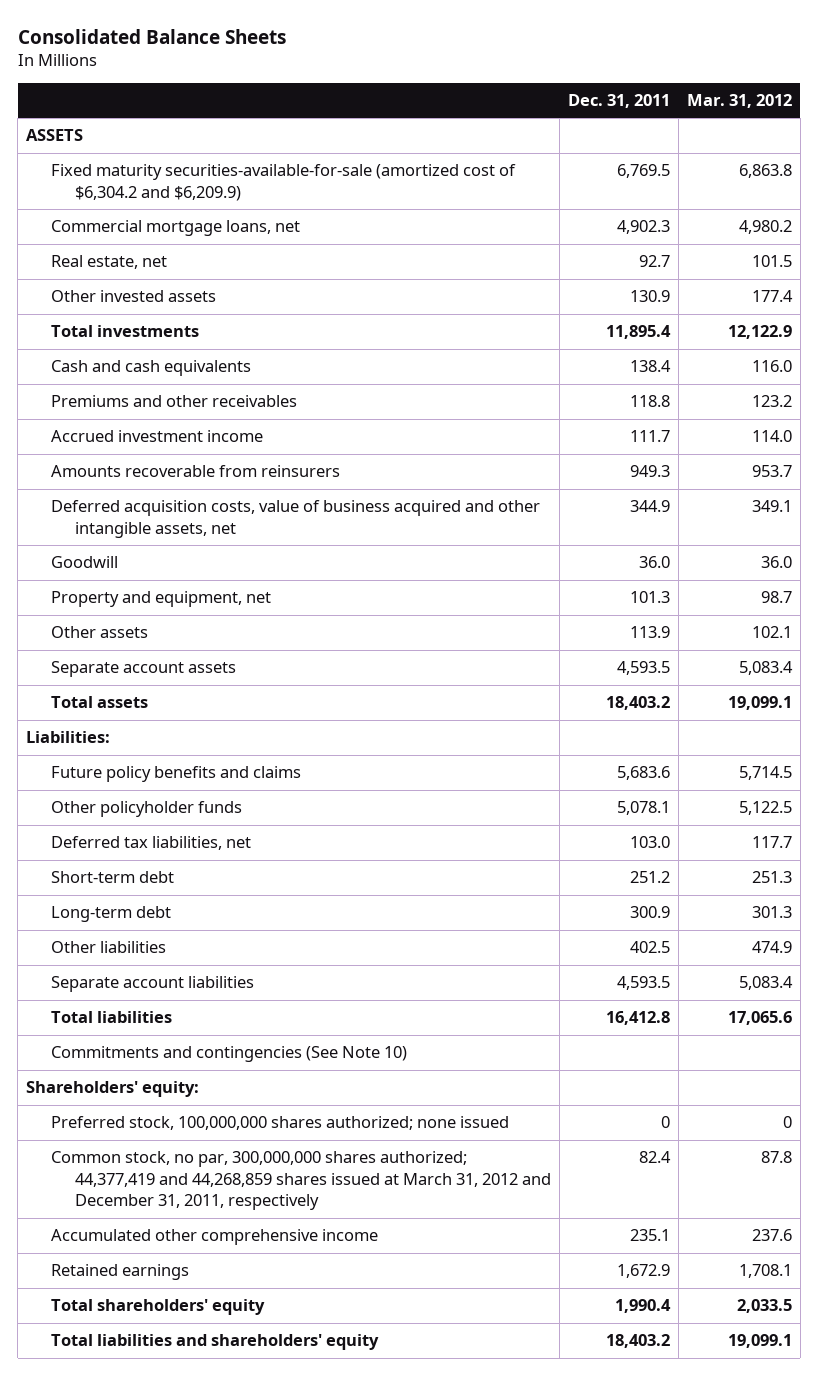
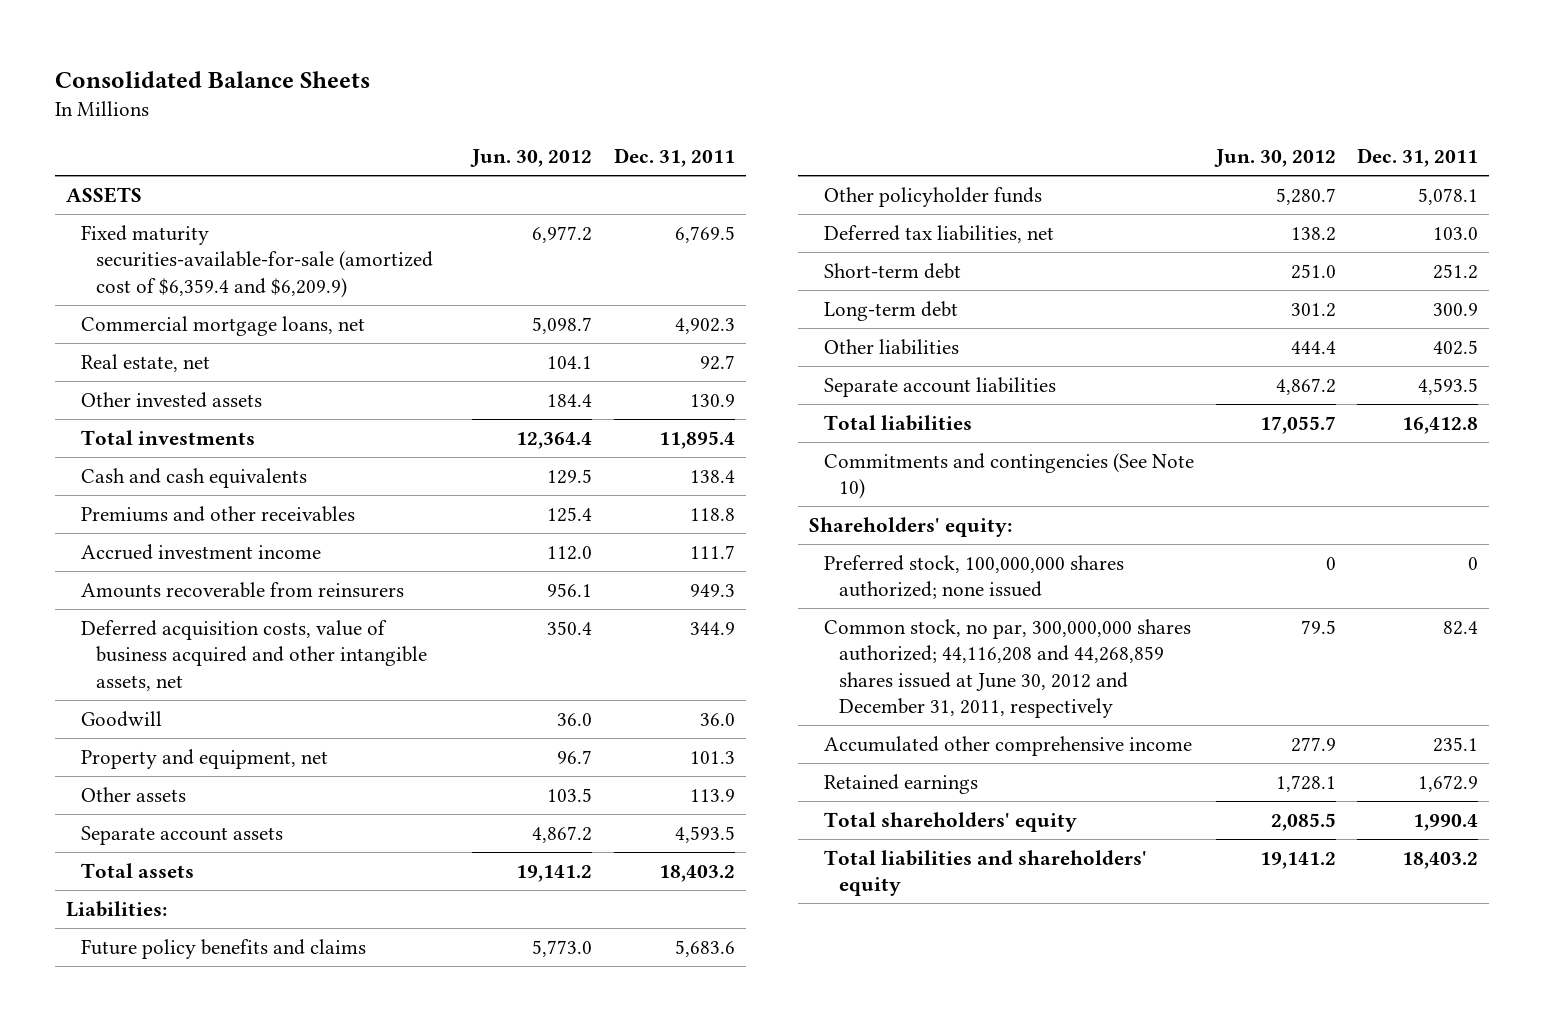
[686,93,792,108] Mar. 31, 2012 -> none
none -> [470,148,593,167] Jun. 30, 2012
[50,164,516,201] Fixed maturity securities-available-for-sale (amortized cost of $6,304.2 and $6,209.9) -> [80,224,433,298] Fixed maturity securities-available-for-sale (amortized cost of $6,359.4 and $6,209.9)
[50,1151,552,1211] Common stock, no par, 300,000,000 shares authorized; 44,377,419 and 44,268,859 shares issued at March 31, 2012 and December 31, 2011, respectively -> [824,618,1192,719] Common stock, no par, 300,000,000 shares authorized; 44,116,208 and 44,268,859 shares issued at June 30, 2012 and December 31, 2011, respectively

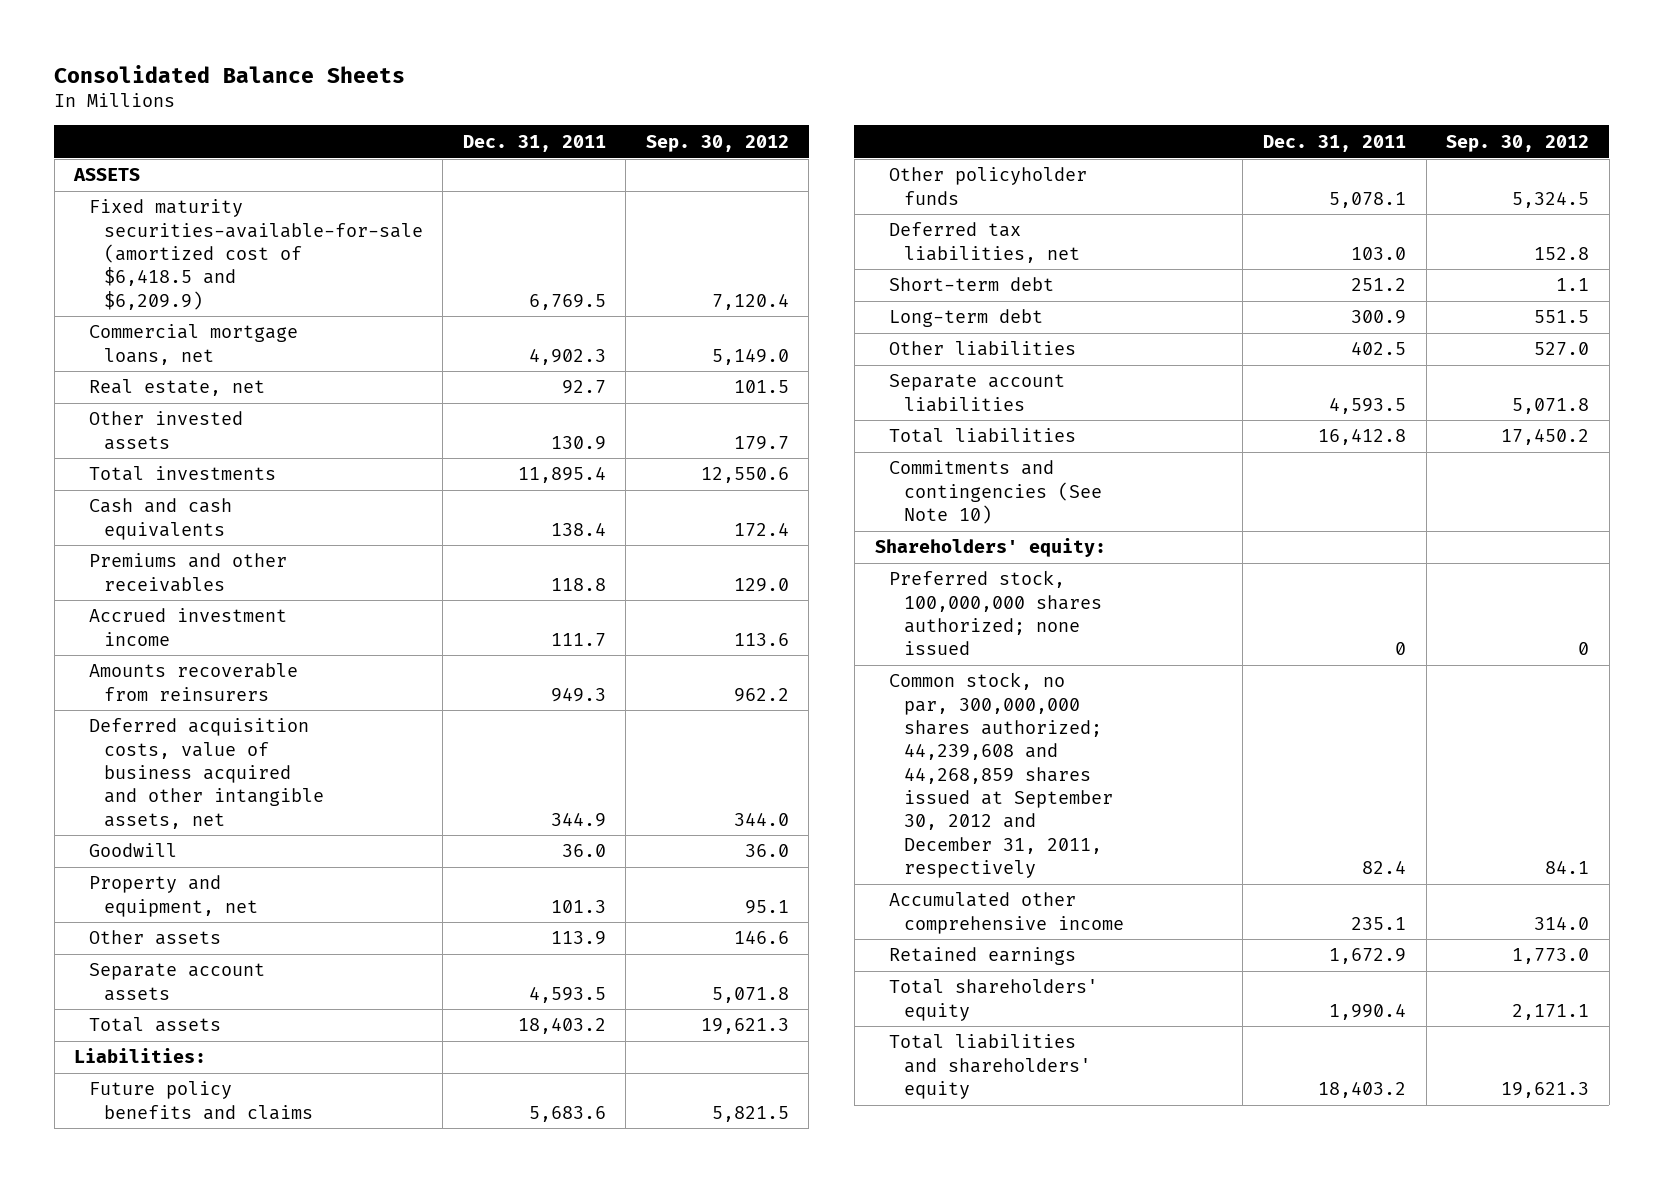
[470,148,593,167] Jun. 30, 2012 -> none
none -> [645,134,789,152] Sep. 30, 2012
[80,224,433,298] Fixed maturity securities-available-for-sale (amortized cost of $6,359.4 and $6,209.9) -> [88,199,423,310] Fixed maturity securities-available-for-sale (amortized cost of $6,418.5 and $6,209.9)
[824,618,1192,719] Common stock, no par, 300,000,000 shares authorized; 44,116,208 and 44,268,859 shares issued at June 30, 2012 and December 31, 2011, respectively -> [889,672,1113,878] Common stock, no par, 300,000,000 shares authorized; 44,239,608 and 44,268,859 shares issued at September 30, 2012 and December 31, 2011, respectively

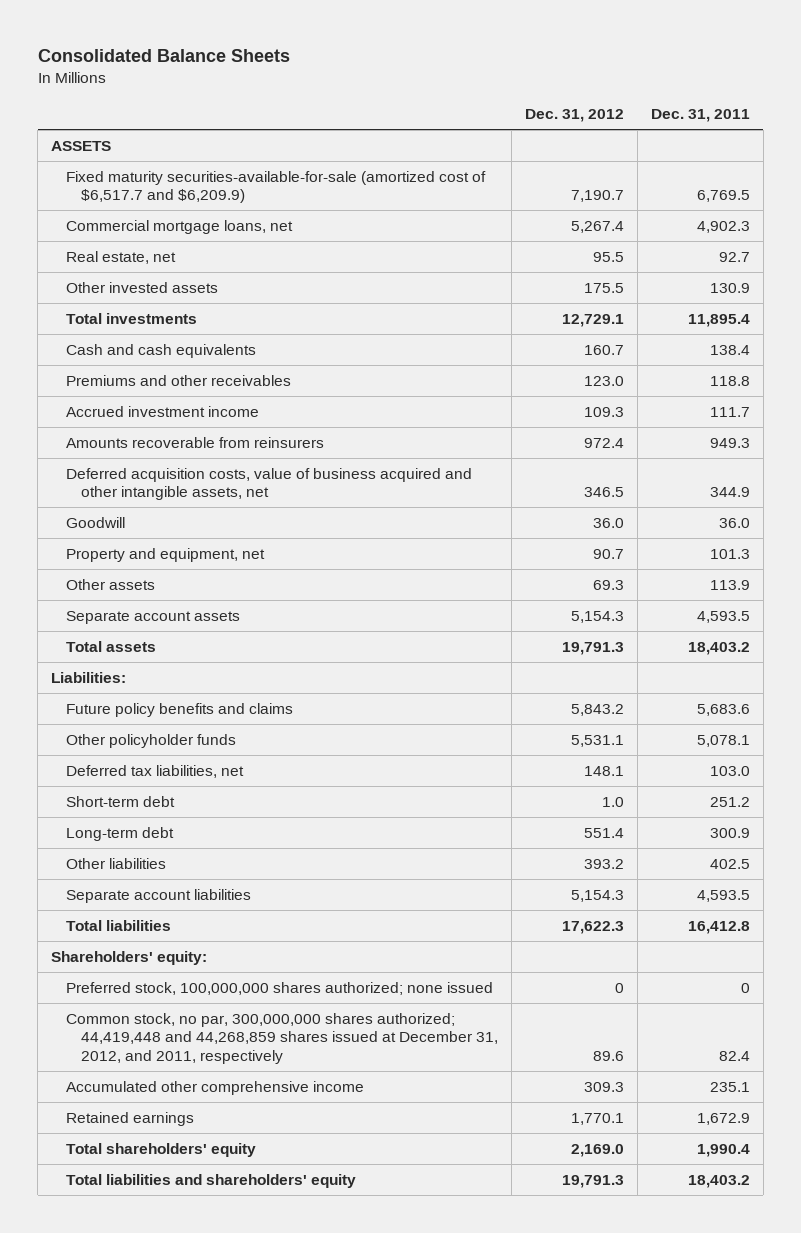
[645,134,789,152] Sep. 30, 2012 -> none
none -> [524,109,624,123] Dec. 31, 2012
[88,199,423,310] Fixed maturity securities-available-for-sale (amortized cost of $6,418.5 and $6,209.9) -> [66,170,487,204] Fixed maturity securities-available-for-sale (amortized cost of $6,517.7 and $6,209.9)
[889,460,1102,525] Commitments and contingencies (See Note 10) -> none
[889,672,1113,878] Common stock, no par, 300,000,000 shares authorized; 44,239,608 and 44,268,859 shares issued at September 30, 2012 and December 31, 2011, respectively -> [66,1012,498,1064] Common stock, no par, 300,000,000 shares authorized; 44,419,448 and 44,268,859 shares issued at December 31, 2012, and 2011, respectively

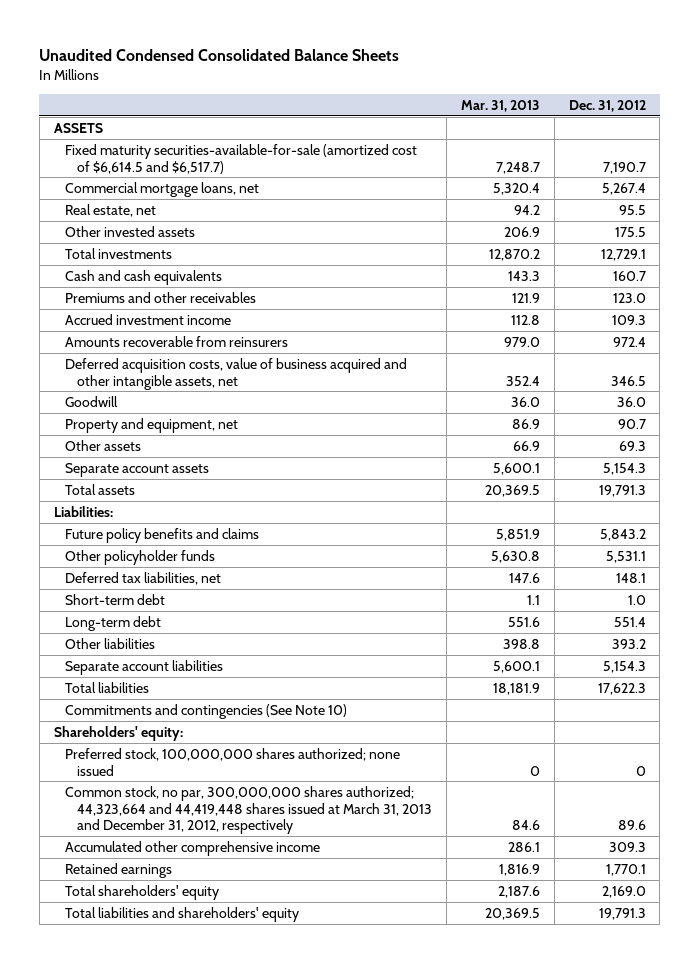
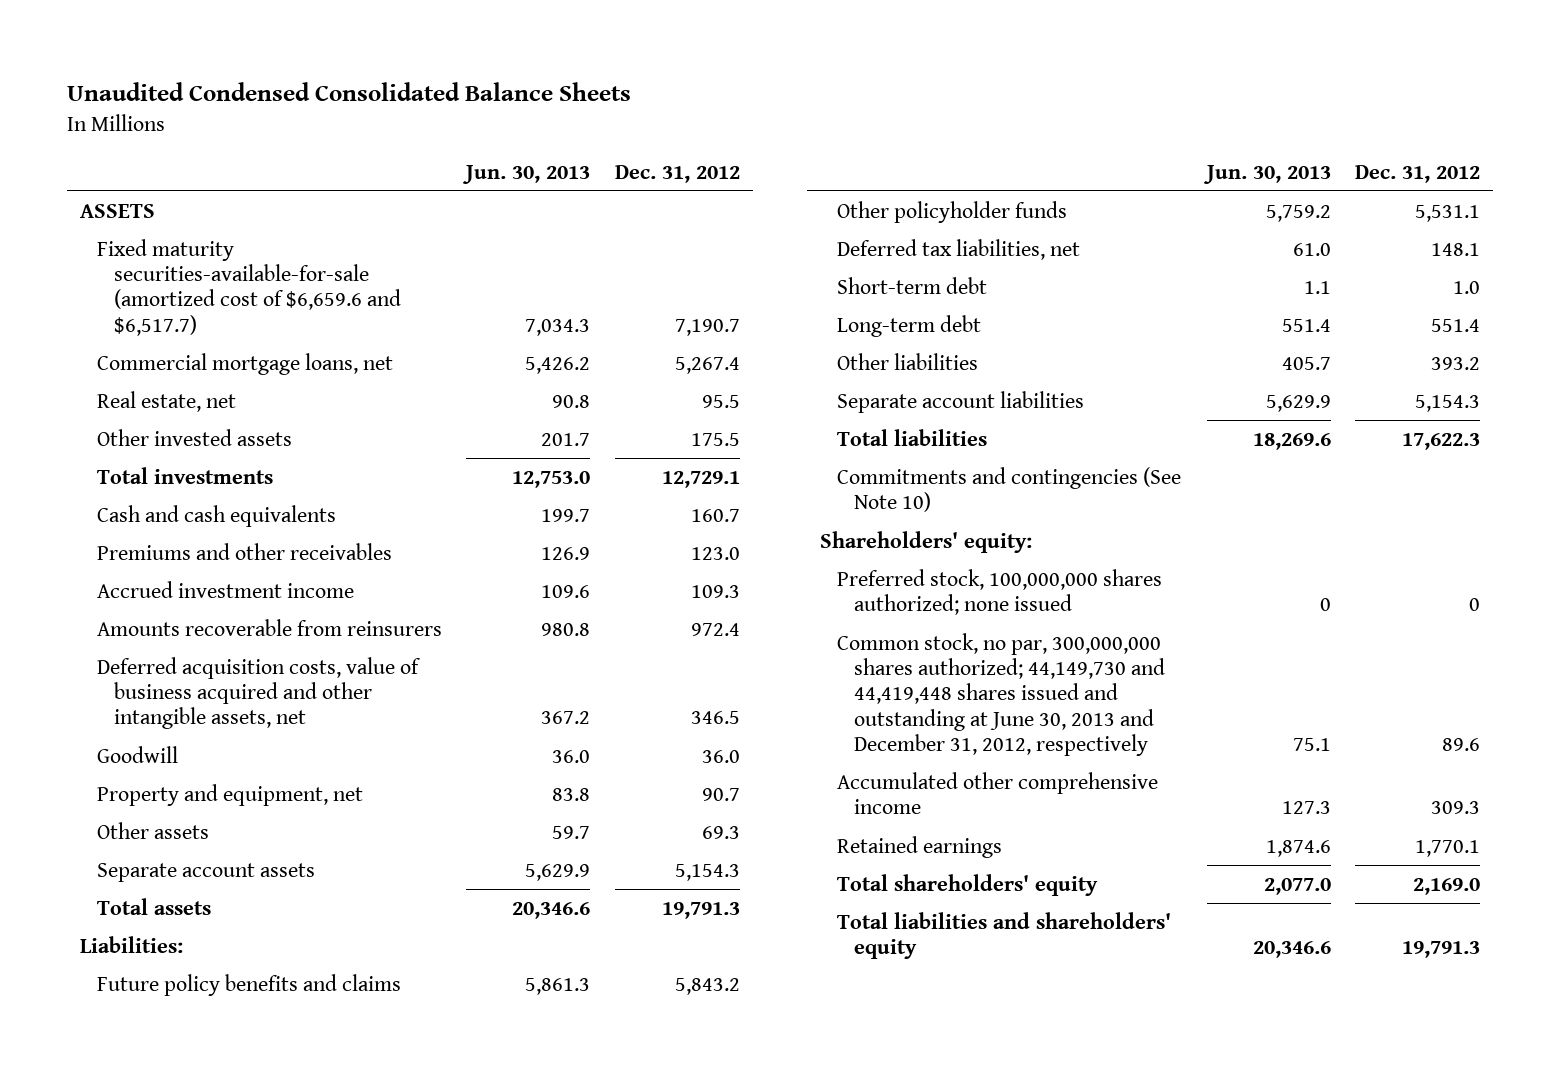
[460,99,540,112] Mar. 31, 2013 -> none
none -> [462,164,591,184] Jun. 30, 2013
[65,143,418,174] Fixed maturity securities-available-for-sale (amortized cost of $6,614.5 and $6,517.7) -> [96,238,401,336] Fixed maturity securities-available-for-sale (amortized cost of $6,659.6 and $6,517.7)
[65,785,433,835] Common stock, no par, 300,000,000 shares authorized; 44,323,664 and 44,419,448 shares issued at March 31, 2013 and December 31, 2012, respectively -> [836,632,1165,756] Common stock, no par, 300,000,000 shares authorized; 44,149,730 and 44,419,448 shares issued and outstanding at June 30, 2013 and December 31, 2012, respectively

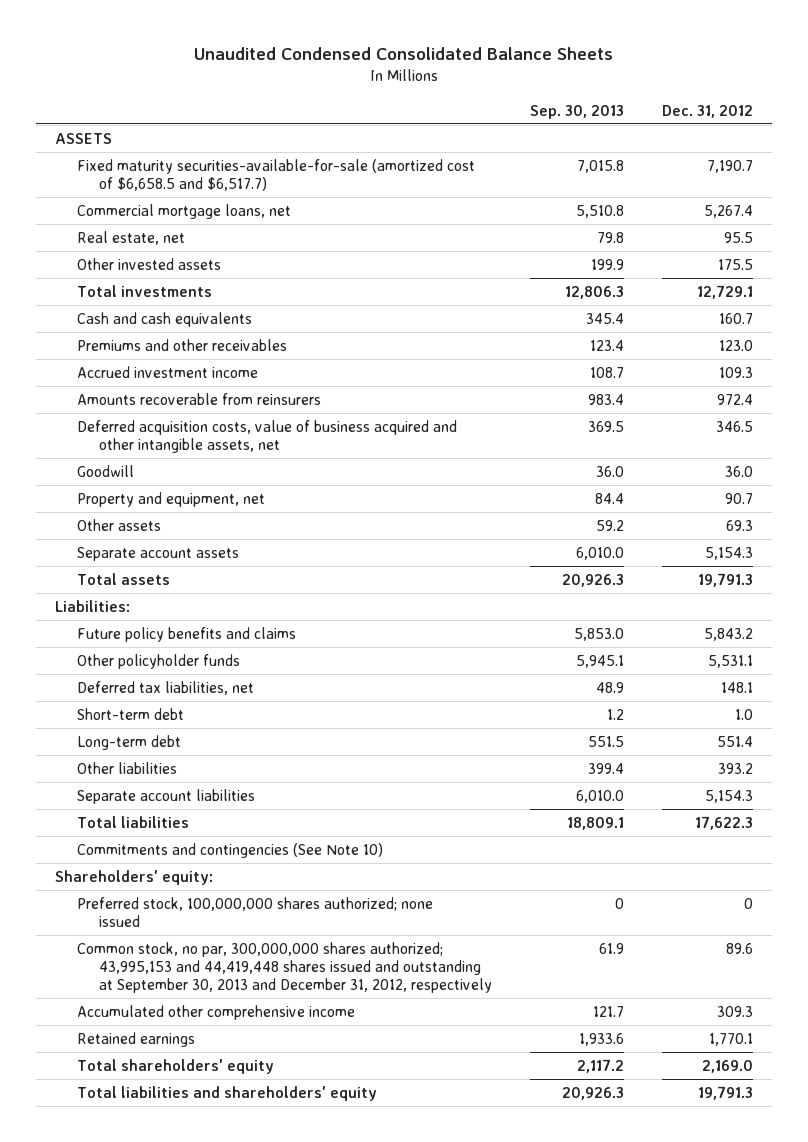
[462,164,591,184] Jun. 30, 2013 -> none
none -> [529,104,624,119] Sep. 30, 2013
[96,238,401,336] Fixed maturity securities-available-for-sale (amortized cost of $6,659.6 and $6,517.7) -> [76,158,475,192] Fixed maturity securities-available-for-sale (amortized cost of $6,658.5 and $6,517.7)
[836,632,1165,756] Common stock, no par, 300,000,000 shares authorized; 44,149,730 and 44,419,448 shares issued and outstanding at June 30, 2013 and December 31, 2012, respectively -> [76,941,492,994] Common stock, no par, 300,000,000 shares authorized; 43,995,153 and 44,419,448 shares issued and outstanding at September 30, 2013 and December 31, 2012, respectively

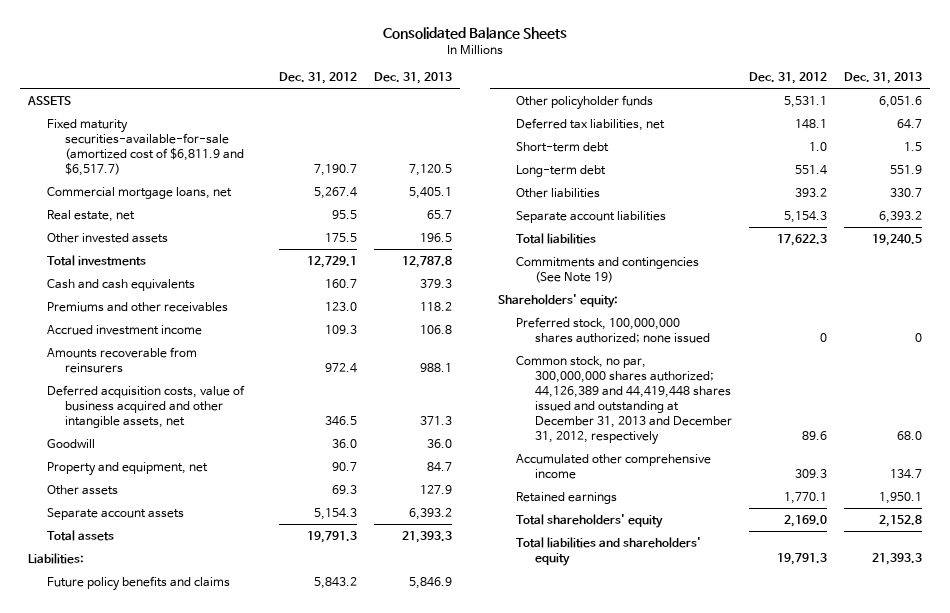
[193,47,613,61] Unaudited Condensed Consolidated Balance Sheets -> [383,27,568,40] Consolidated Balance Sheets
[529,104,624,119] Sep. 30, 2013 -> none
none -> [373,72,452,85] Dec. 31, 2013
[76,158,475,192] Fixed maturity securities-available-for-sale (amortized cost of $6,658.5 and $6,517.7) -> [46,118,244,176] Fixed maturity securities-available-for-sale (amortized cost of $6,811.9 and $6,517.7)
[76,842,383,858] Commitments and contingencies (See Note 10) -> [516,256,700,283] Commitments and contingencies (See Note 19)
[76,941,492,994] Common stock, no par, 300,000,000 shares authorized; 43,995,153 and 44,419,448 shares issued and outstanding at September 30, 2013 and December 31, 2012, respectively -> [516,355,732,446] Common stock, no par, 300,000,000 shares authorized; 44,126,389 and 44,419,448 shares issued and outstanding at December 31, 2013 and December 31, 2012, respectively

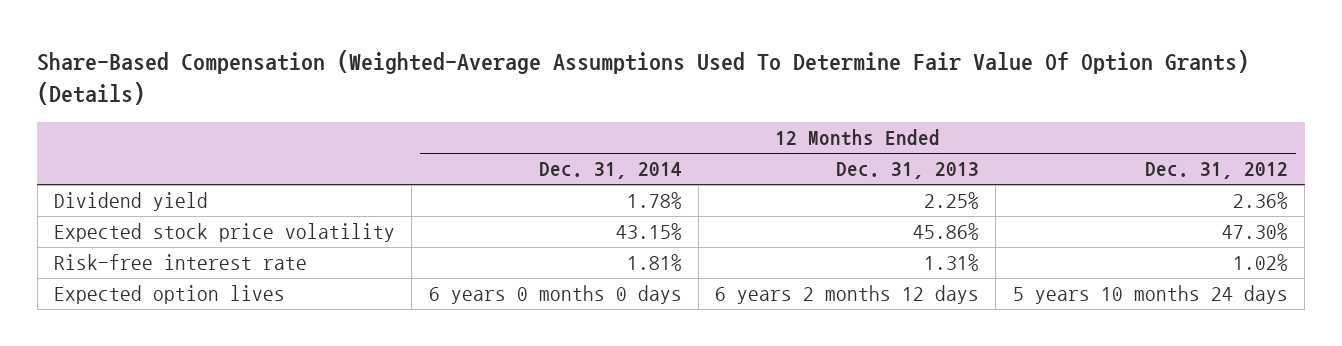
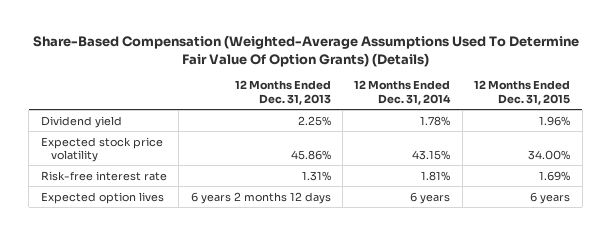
[1144,162,1288,180] Dec. 31, 2012 -> none
none -> [474,80,571,105] 12 Months Ended Dec. 31, 2015
[428,285,682,305] 6 years 0 months 0 days -> [410,191,451,204] 6 years

